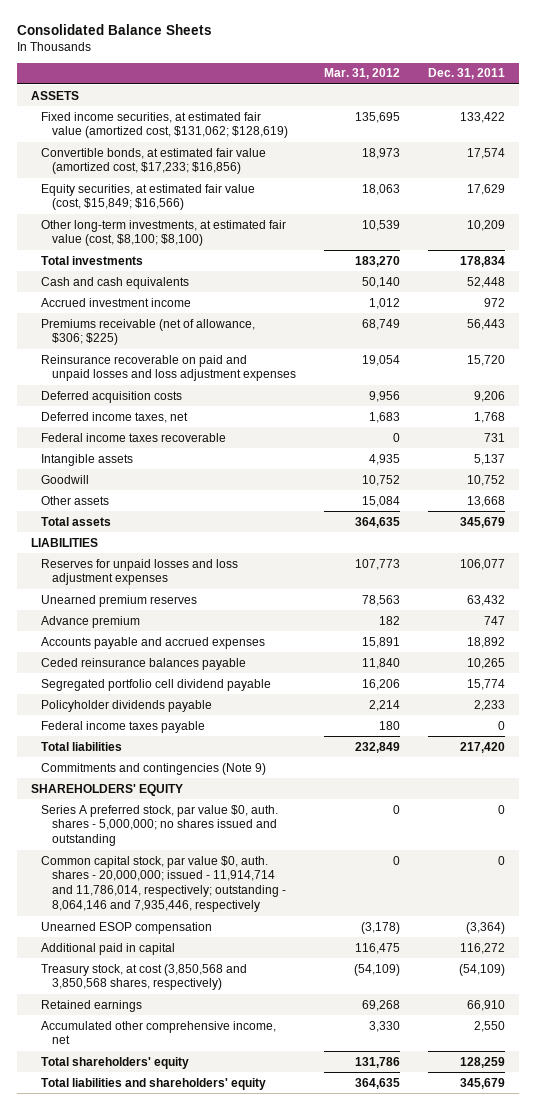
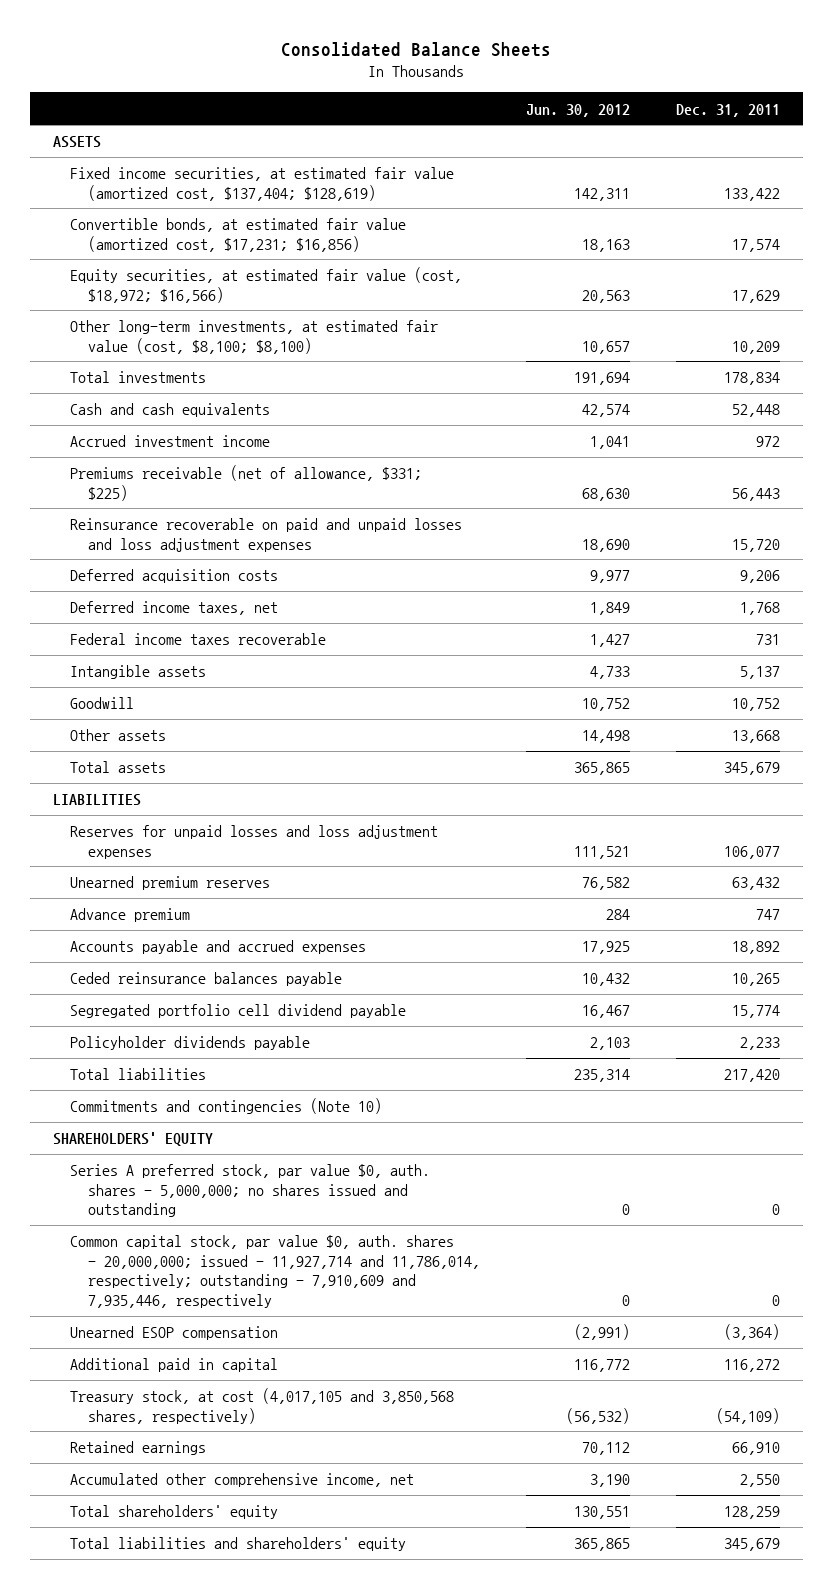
[324,68,401,80] Mar. 31, 2012 -> none
none -> [525,103,630,117] Jun. 30, 2012
[41,111,289,139] Fixed income securities, at estimated fair value (amortized cost, $131,062; $128,619) -> [70,167,455,201] Fixed income securities, at estimated fair value (amortized cost, $137,404; $128,619)
[41,147,267,175] Convertible bonds, at estimated fair value (amortized cost, $17,233; $16,856) -> [70,218,407,252] Convertible bonds, at estimated fair value (amortized cost, $17,231; $16,856)
[41,183,256,211] Equity securities, at estimated fair value (cost, $15,849; $16,566) -> [70,267,463,303] Equity securities, at estimated fair value (cost, $18,972; $16,566)
[41,318,256,346] Premiums receivable (net of allowance, $306; $225) -> [70,465,423,501] Premiums receivable (net of allowance, $331; $225)
[41,720,206,733] Federal income taxes payable -> none
[41,762,267,775] Commitments and contingencies (Note 9) -> [70,1098,383,1115] Commitments and contingencies (Note 10)
[41,855,287,913] Common capital stock, par value $0, auth. shares - 20,000,000; issued - 11,914,714 and 11,786,014, respectively; outstanding - 8,064,146 and 7,935,446, respectively -> [70,1235,481,1308] Common capital stock, par value $0, auth. shares - 20,000,000; issued - 11,927,714 and 11,786,014, respectively; outstanding - 7,910,609 and 7,935,446, respectively
[41,963,248,991] Treasury stock, at cost (3,850,568 and 3,850,568 shares, respectively) -> [70,1388,455,1424] Treasury stock, at cost (4,017,105 and 3,850,568 shares, respectively)

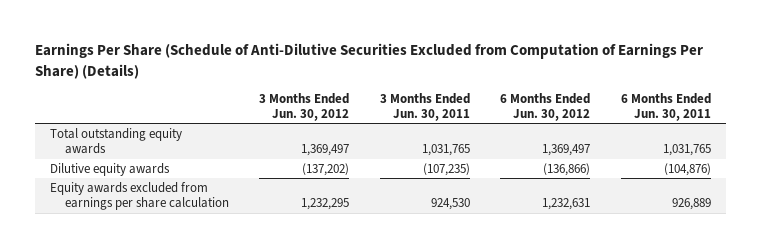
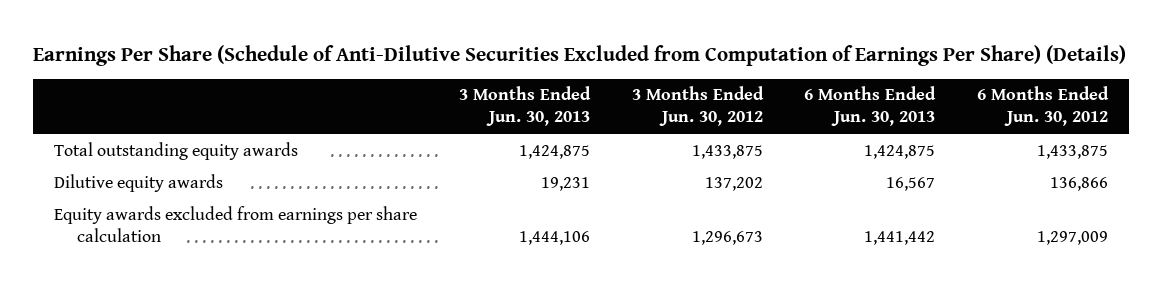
[379,92,470,122] 3 Months Ended Jun. 30, 2011 -> none
[621,92,712,122] 6 Months Ended Jun. 30, 2011 -> none
none -> [458,86,591,127] 3 Months Ended Jun. 30, 2013
none -> [804,86,937,127] 6 Months Ended Jun. 30, 2013
[301,144,350,157] 1,369,497 -> [691,144,763,159] 1,433,875
[542,144,591,157] 1,369,497 -> [1036,144,1108,159] 1,433,875
[302,162,350,176] (137,202) -> [704,176,763,191] 137,202
[543,162,591,176] (136,866) -> [1049,176,1108,191] 136,866
[301,198,350,211] 1,232,295 -> [691,230,763,245] 1,296,673
[542,198,591,211] 1,232,631 -> [1036,230,1108,245] 1,297,009

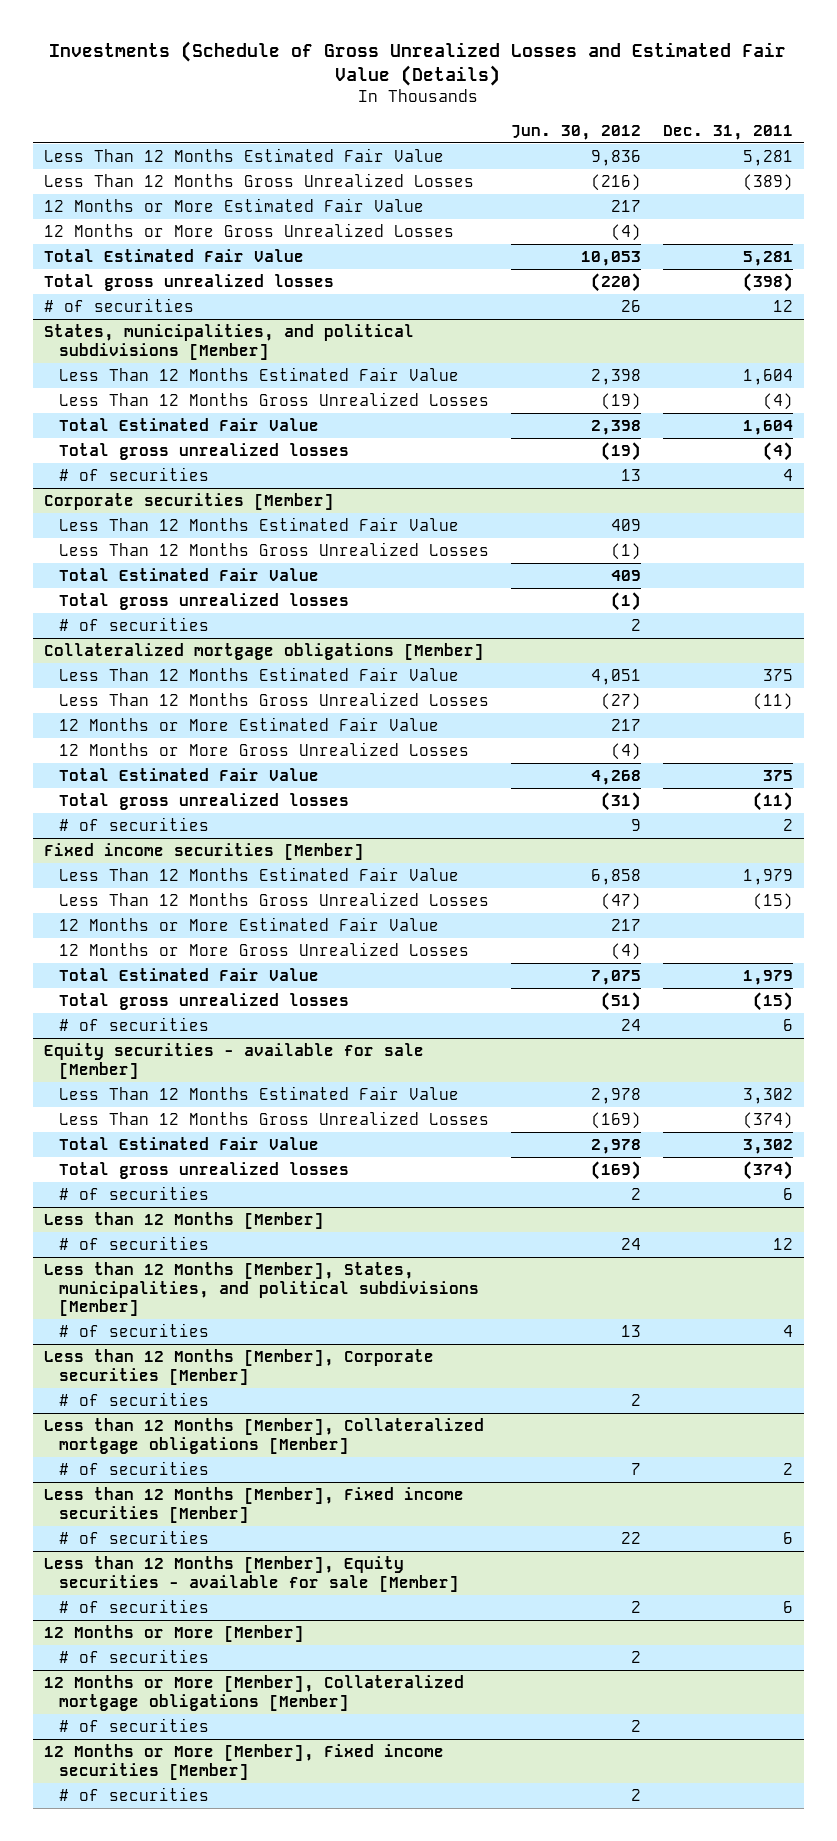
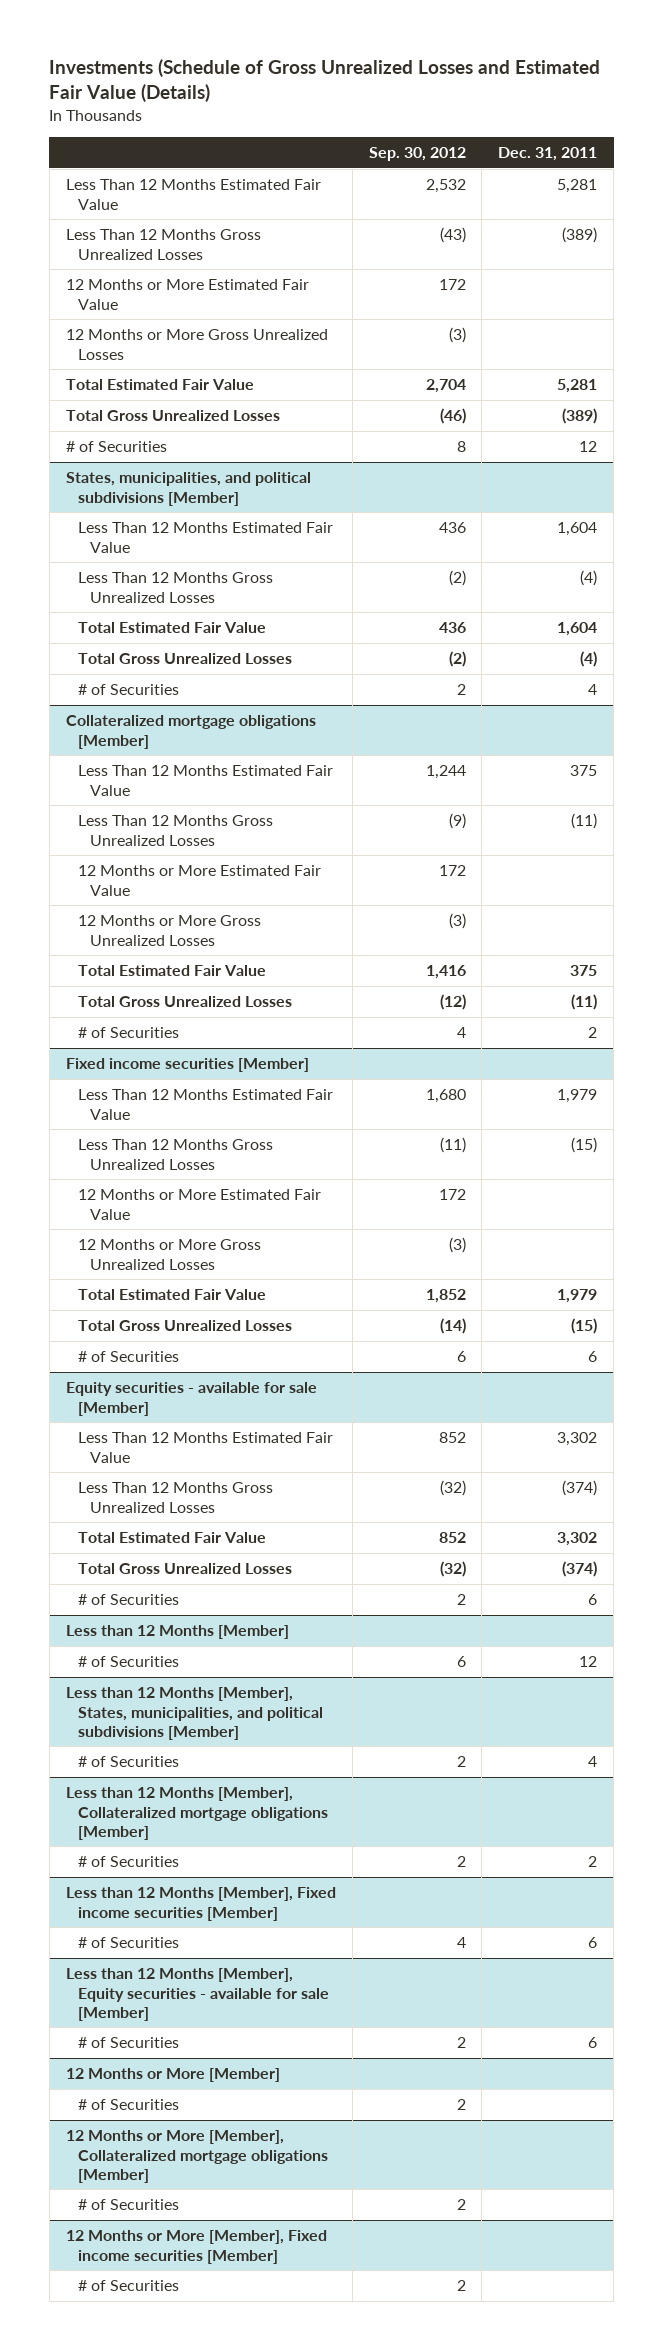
[511,124,642,140] Jun. 30, 2012 -> none
none -> [368,147,466,162] Sep. 30, 2012
[43,274,334,292] Total gross unrealized losses -> [65,410,280,422] Total Gross Unrealized Losses
[743,273,794,293] (398) -> [562,408,598,425] (389)
[43,298,194,313] # of securities -> [65,441,167,453] # of Securities
[43,493,334,511] Corporate securities [Member] -> none
[59,517,460,532] Less Than 12 Months Estimated Fair Value -> none
[59,542,490,557] Less Than 12 Months Gross Unrealized Losses -> none
[59,568,320,582] Total Estimated Fair Value -> none
[59,593,350,611] Total gross unrealized losses -> none
[59,617,210,632] # of securities -> none
[59,443,350,461] Total gross unrealized losses -> [77,653,292,665] Total Gross Unrealized Losses
[59,467,210,482] # of securities -> [77,684,179,696] # of Securities
[59,793,350,811] Total gross unrealized losses -> [77,996,292,1008] Total Gross Unrealized Losses
[59,817,210,832] # of securities -> [77,1027,179,1039] # of Securities
[59,993,350,1011] Total gross unrealized losses -> [77,1320,292,1332] Total Gross Unrealized Losses
[59,1017,210,1032] # of securities -> [77,1351,179,1363] # of Securities
[59,1162,350,1180] Total gross unrealized losses -> [77,1563,292,1575] Total Gross Unrealized Losses
[59,1186,210,1201] # of securities -> [77,1594,179,1606] # of Securities
[59,1236,210,1251] # of securities -> [77,1656,179,1668] # of Securities
[43,1349,434,1385] Less than 12 Months [Member], Corporate securities [Member] -> none
[59,1392,210,1407] # of securities -> none
[59,1323,210,1338] # of securities -> [77,1756,179,1768] # of Securities
[59,1461,210,1476] # of securities -> [77,1856,179,1868] # of Securities
[59,1530,210,1545] # of securities -> [77,1937,179,1949] # of Securities
[59,1599,210,1614] # of securities -> [77,2037,179,2049] # of Securities
[59,1649,210,1664] # of securities -> [77,2099,179,2111] # of Securities
[59,1718,210,1733] # of securities -> [77,2199,179,2211] # of Securities
[59,1787,210,1802] # of securities -> [77,2280,179,2292] # of Securities

